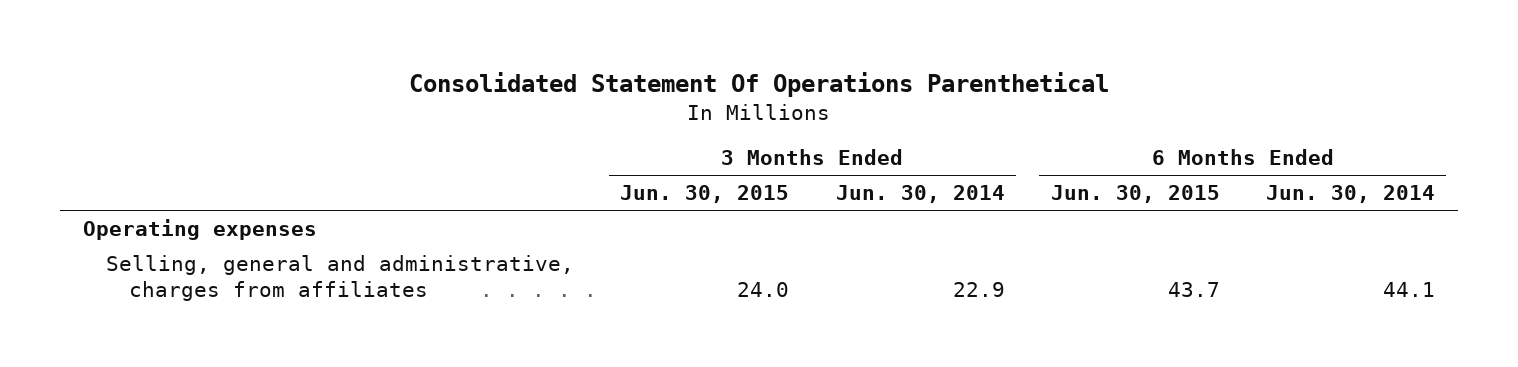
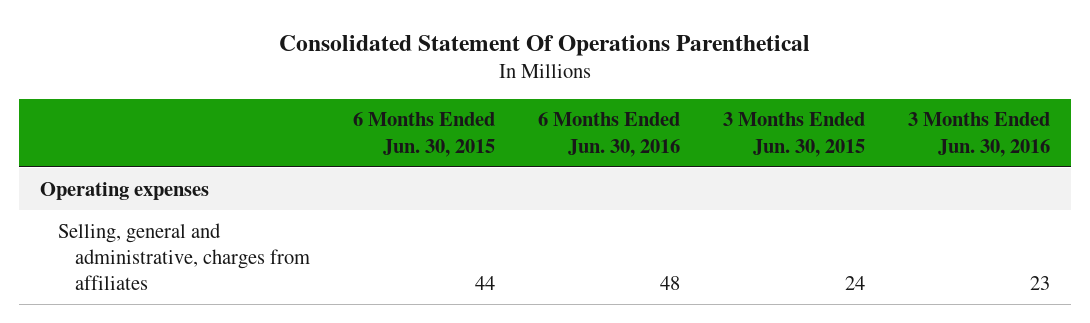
[835,185,1005,204] Jun. 30, 2014 -> none
[1265,185,1435,204] Jun. 30, 2014 -> none
none -> [537,112,680,157] 6 Months Ended Jun. 30, 2016
none -> [907,112,1050,157] 3 Months Ended Jun. 30, 2016
[737,281,790,297] 24.0 -> [844,276,865,291] 24
[1167,281,1220,297] 43.7 -> [474,276,495,291] 44

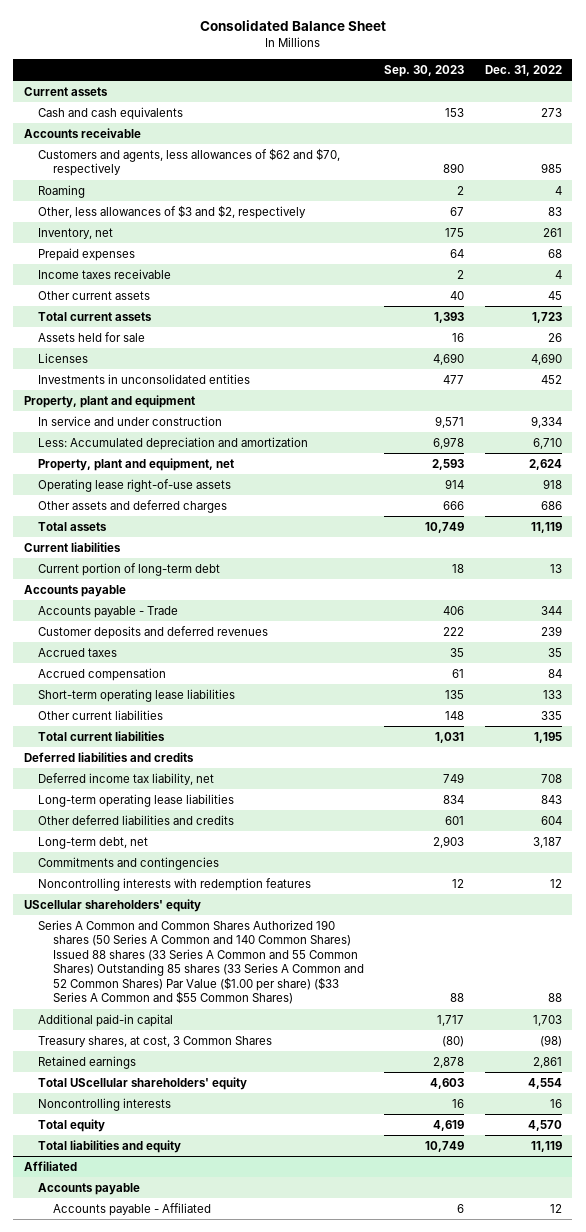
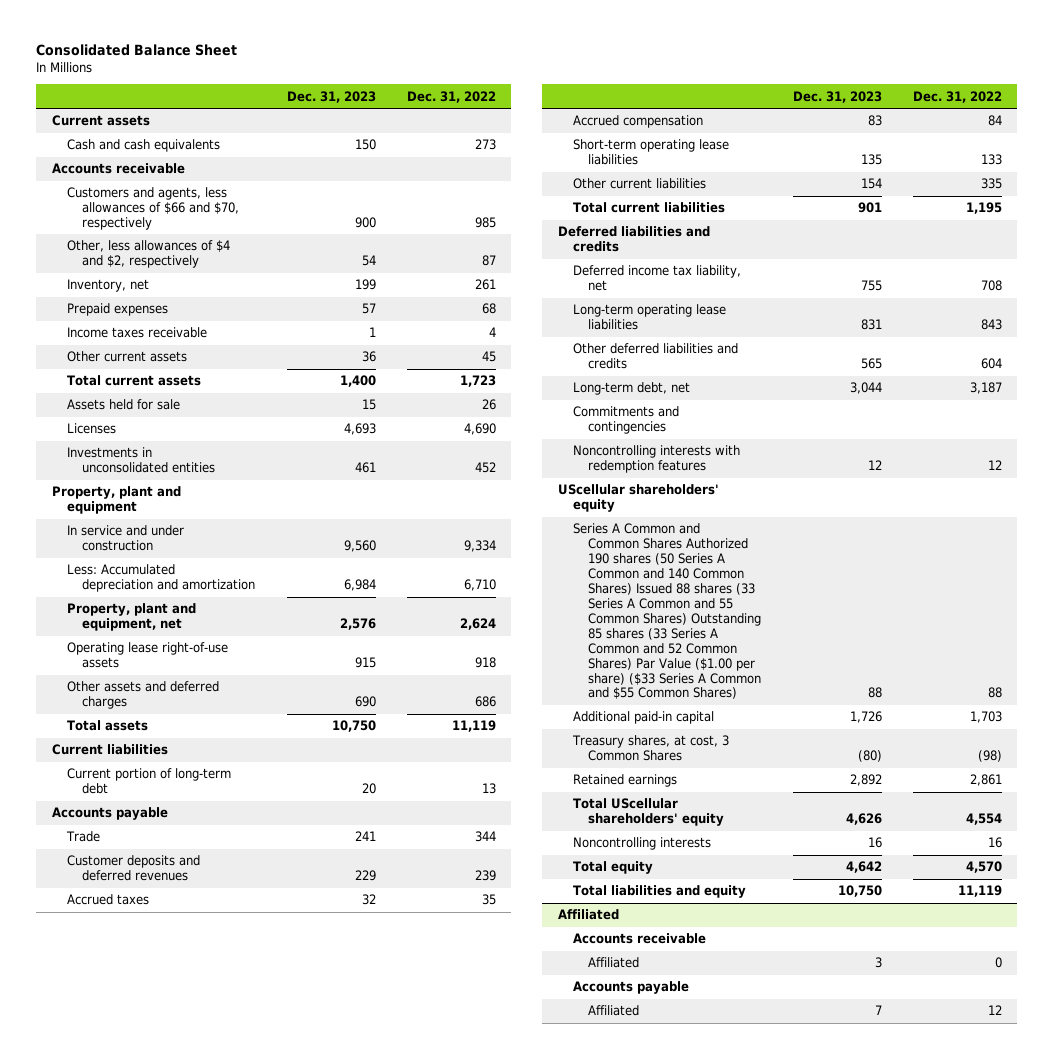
[384,64,465,77] Sep. 30, 2023 -> none
none -> [286,90,376,103] Dec. 31, 2023
[38,184,86,198] Roaming -> none
[38,147,341,177] Customers and agents, less allowances of $62 and $70, respectively -> [67,187,240,231] Customers and agents, less allowances of $66 and $70, respectively
[38,204,307,219] Other, less allowances of $3 and $2, respectively -> [67,240,231,269] Other, less allowances of $4 and $2, respectively
[547,206,562,216] 83 -> [481,255,496,267] 87
[38,605,179,618] Accounts payable - Trade -> [66,831,101,843] Trade
none -> [573,933,707,945] Accounts receivable
none -> [588,957,640,969] Affiliated
[53,1202,212,1216] Accounts payable - Affiliated -> [588,1005,640,1017] Affiliated

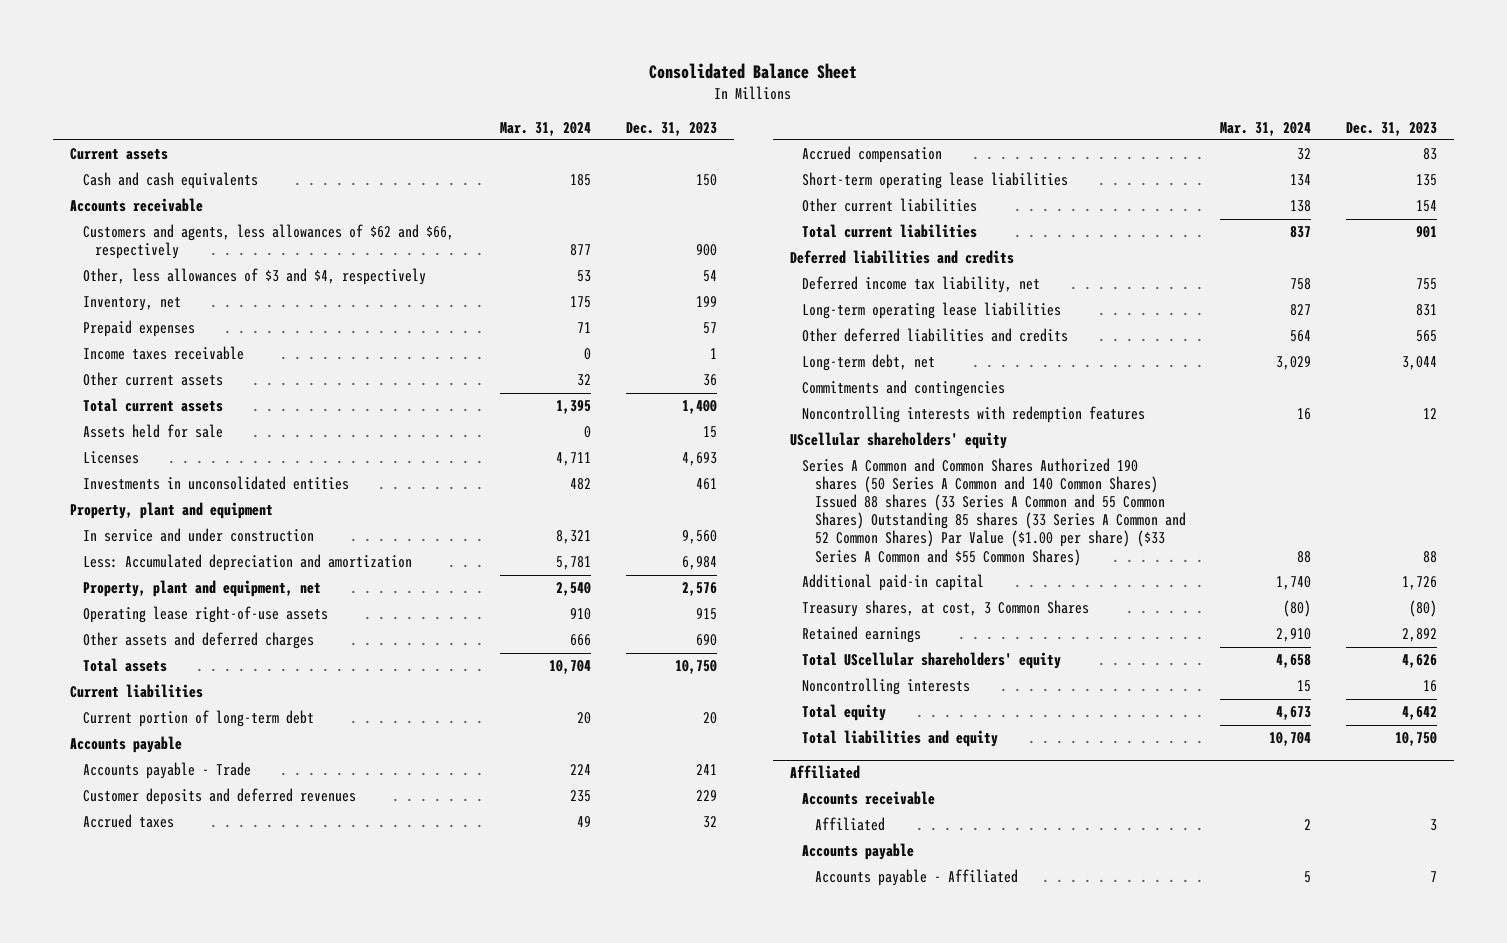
[406,90,496,103] Dec. 31, 2022 -> none
none -> [500,121,592,136] Mar. 31, 2024
[67,187,240,231] Customers and agents, less allowances of $66 and $70, respectively -> [82,224,454,260] Customers and agents, less allowances of $62 and $66, respectively
[67,240,231,269] Other, less allowances of $4 and $2, respectively -> [82,268,426,286] Other, less allowances of $3 and $4, respectively
[66,831,101,843] Trade -> [82,762,251,780] Accounts payable - Trade
[588,1005,640,1017] Affiliated -> [814,869,1018,887] Accounts payable - Affiliated

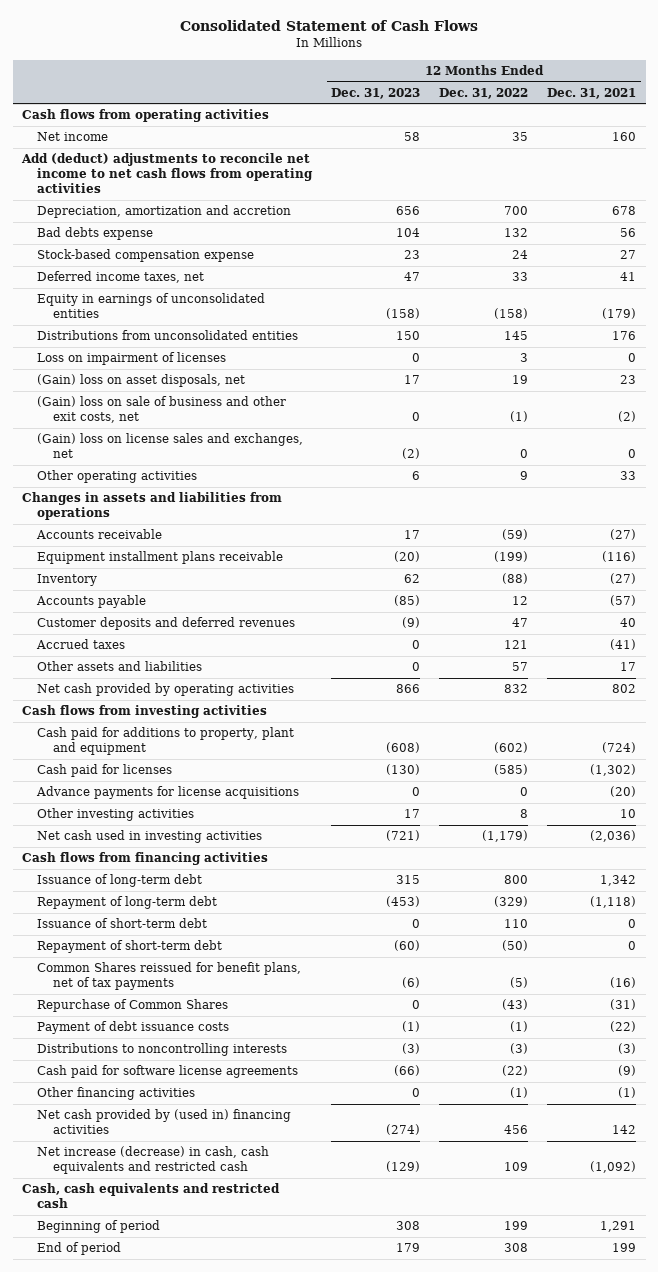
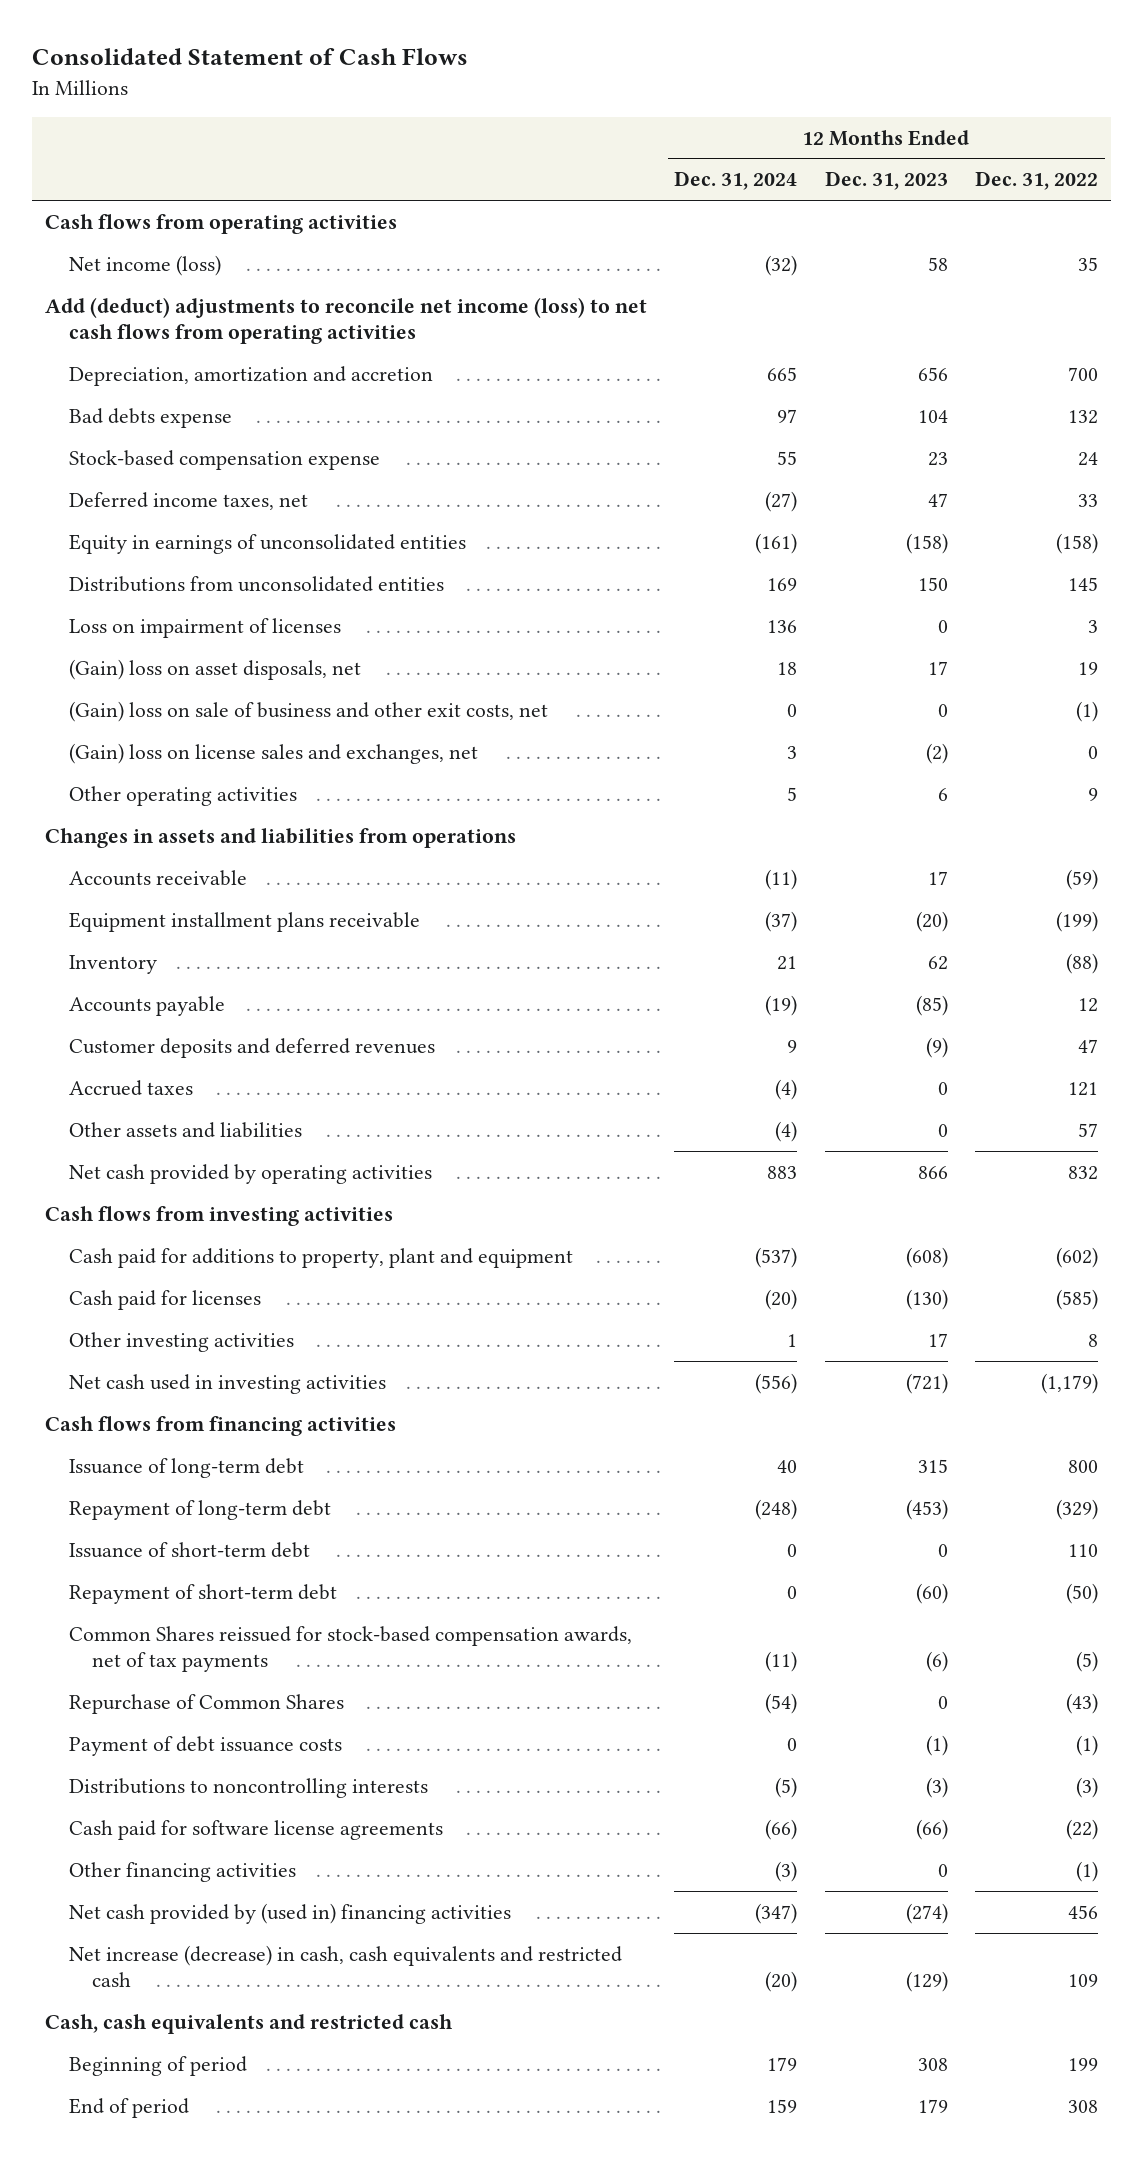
[547,87,637,99] Dec. 31, 2021 -> none
none -> [674,171,798,191] Dec. 31, 2024
[37,132,109,142] Net income -> [68,254,221,276] Net income (loss)
[21,153,314,194] Add (deduct) adjustments to reconcile net income to net cash flows from operating activities -> [45,296,648,345] Add (deduct) adjustments to reconcile net income (loss) to net cash flows from operating activities
[36,786,300,800] Advance payments for license acquisitions -> none
[37,962,302,991] Common Shares reissued for benefit plans, net of tax payments -> [68,1625,632,1673] Common Shares reissued for stock-based compensation awards, net of tax payments

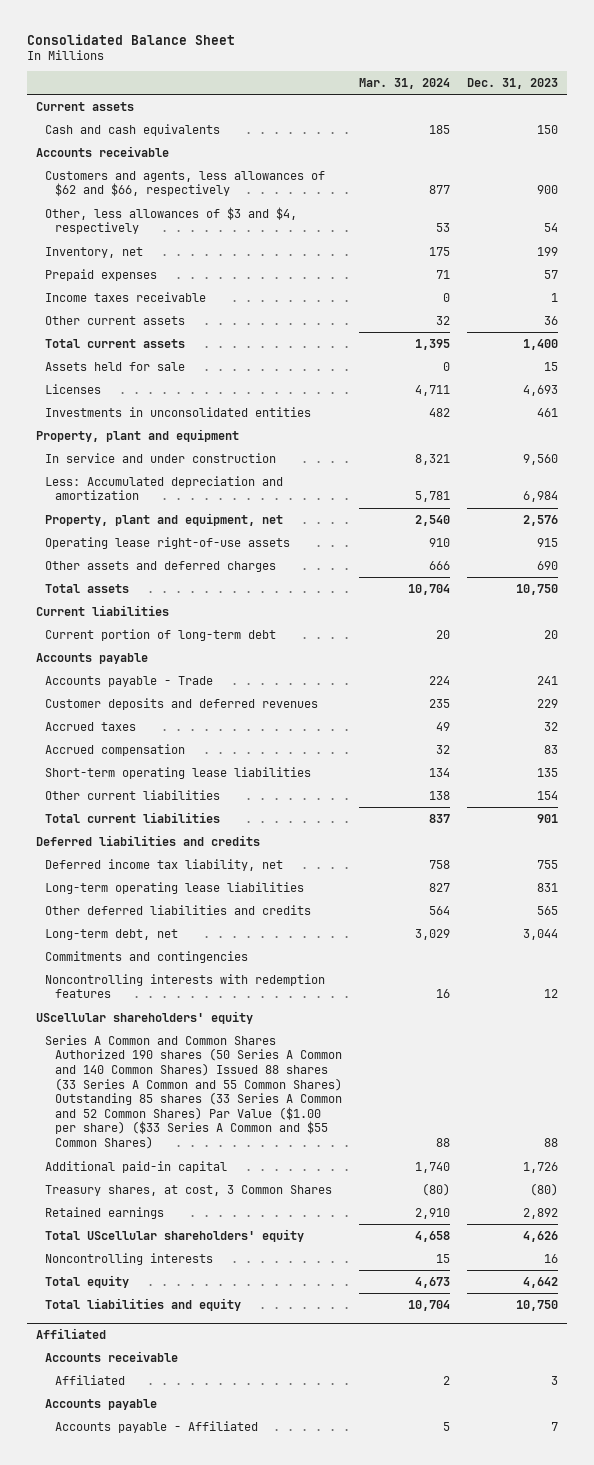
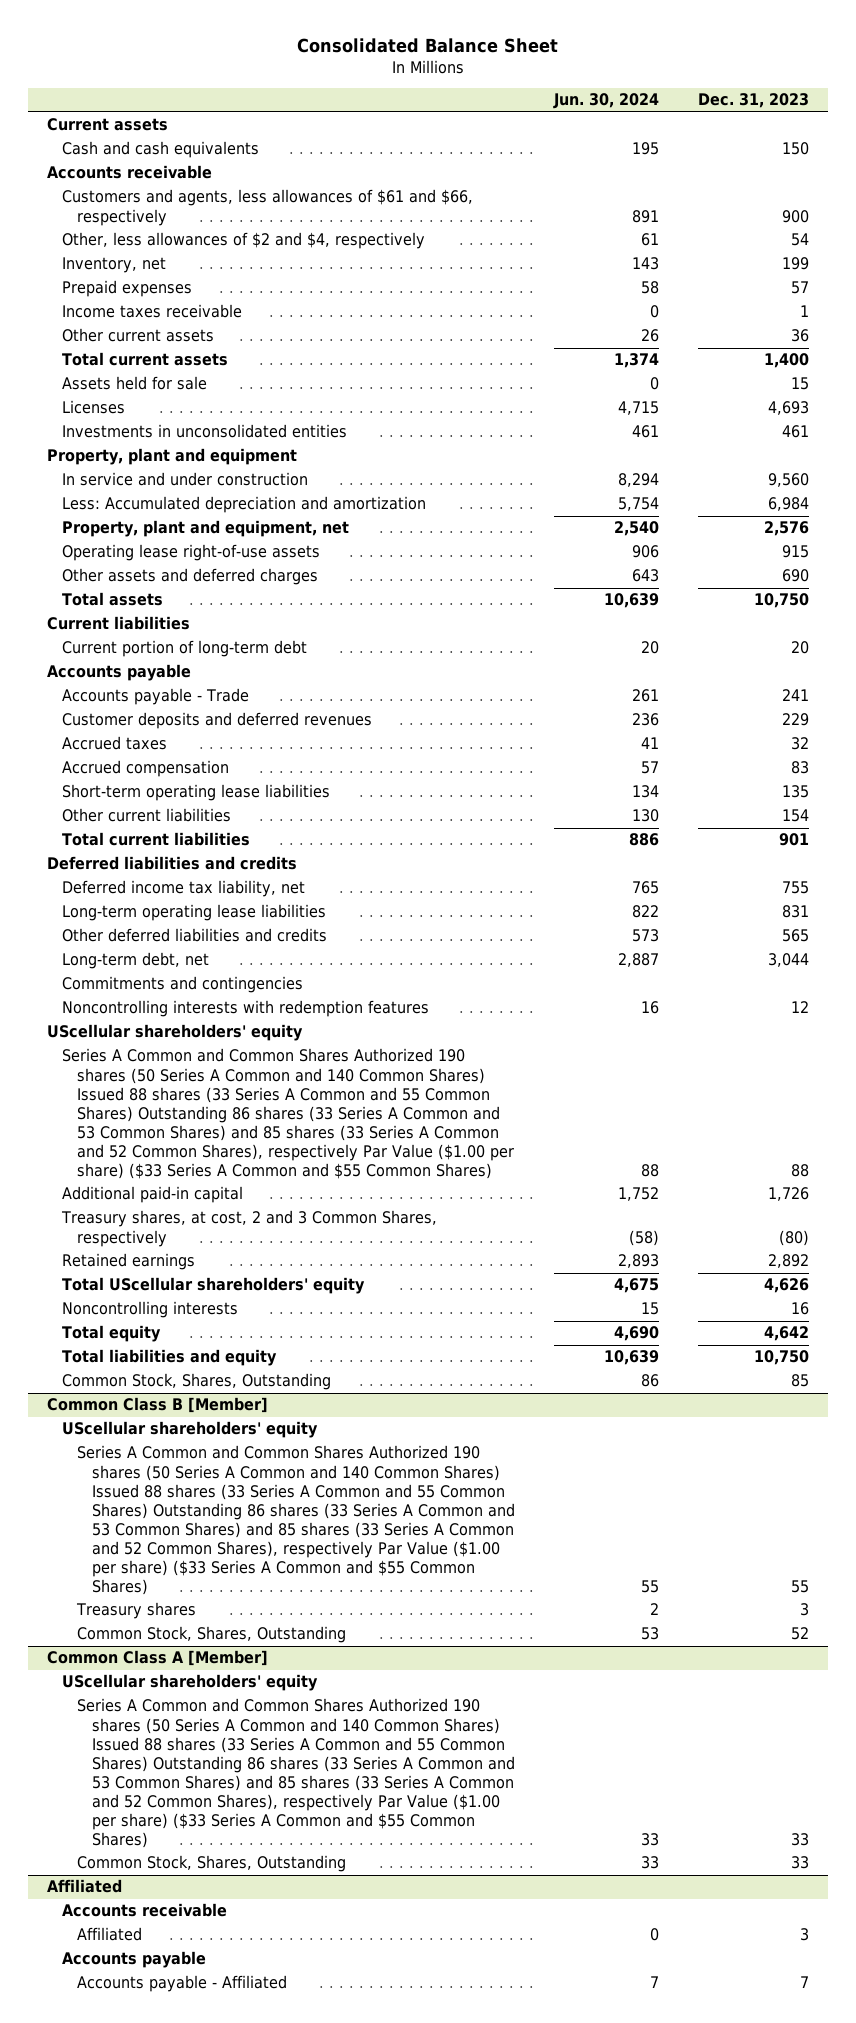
[358,78,450,90] Mar. 31, 2024 -> none
none -> [552,93,659,110] Jun. 30, 2024
[45,170,326,197] Customers and agents, less allowances of $62 and $66, respectively -> [62,189,474,226] Customers and agents, less allowances of $61 and $66, respectively
[45,206,298,235] Other, less allowances of $3 and $4, respectively -> [62,232,426,250] Other, less allowances of $2 and $4, respectively
[45,1034,342,1150] Series A Common and Common Shares Authorized 190 shares (50 Series A Common and 140 Common Shares) Issued 88 shares (33 Series A Common and 55 Common Shares) Outstanding 85 shares (33 Series A Common and 52 Common Shares) Par Value ($1.00 per share) ($33 Series A Common and $55 Common Shares) -> [62,1048,515,1179] Series A Common and Common Shares Authorized 190 shares (50 Series A Common and 140 Common Shares) Issued 88 shares (33 Series A Common and 55 Common Shares) Outstanding 86 shares (33 Series A Common and 53 Common Shares) and 85 shares (33 Series A Common and 52 Common Shares), respectively Par Value ($1.00 per share) ($33 Series A Common and $55 Common Shares)
[45,1184,333,1196] Treasury shares, at cost, 3 Common Shares -> [61,1210,438,1247] Treasury shares, at cost, 2 and 3 Common Shares, respectively
none -> [62,1373,332,1391] Common Stock, Shares, Outstanding
none -> [47,1397,269,1414] Common Class B [Member]
none -> [62,1421,319,1439] UScellular shareholders' equity
none -> [77,1445,515,1595] Series A Common and Common Shares Authorized 190 shares (50 Series A Common and 140 Common Shares) Issued 88 shares (33 Series A Common and 55 Common Shares) Outstanding 86 shares (33 Series A Common and 53 Common Shares) and 85 shares (33 Series A Common and 52 Common Shares), respectively Par Value ($1.00 per share) ($33 Series A Common and $55 Common Shares)
none -> [76,1602,197,1620] Treasury shares
none -> [77,1626,347,1644] Common Stock, Shares, Outstanding
none -> [47,1650,269,1667] Common Class A [Member]
none -> [62,1674,319,1692] UScellular shareholders' equity
none -> [77,1698,515,1848] Series A Common and Common Shares Authorized 190 shares (50 Series A Common and 140 Common Shares) Issued 88 shares (33 Series A Common and 55 Common Shares) Outstanding 86 shares (33 Series A Common and 53 Common Shares) and 85 shares (33 Series A Common and 52 Common Shares), respectively Par Value ($1.00 per share) ($33 Series A Common and $55 Common Shares)
none -> [77,1855,347,1873] Common Stock, Shares, Outstanding

